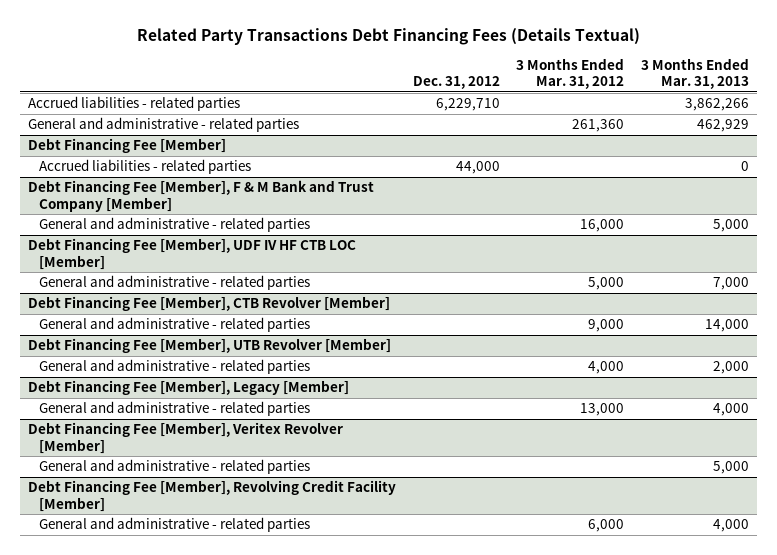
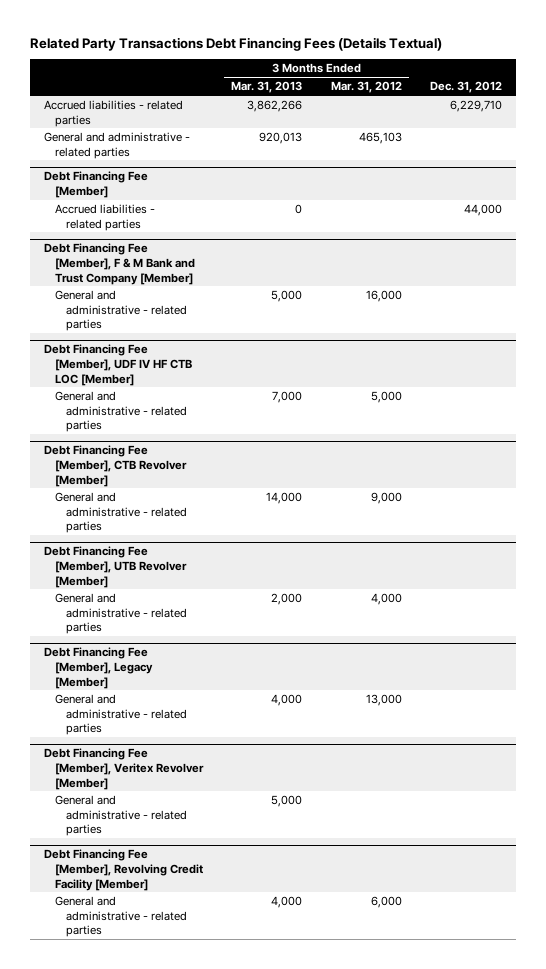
[572,119,625,133] 261,360 -> [358,132,402,145] 465,103
[696,119,749,133] 462,929 -> [259,132,303,145] 920,013

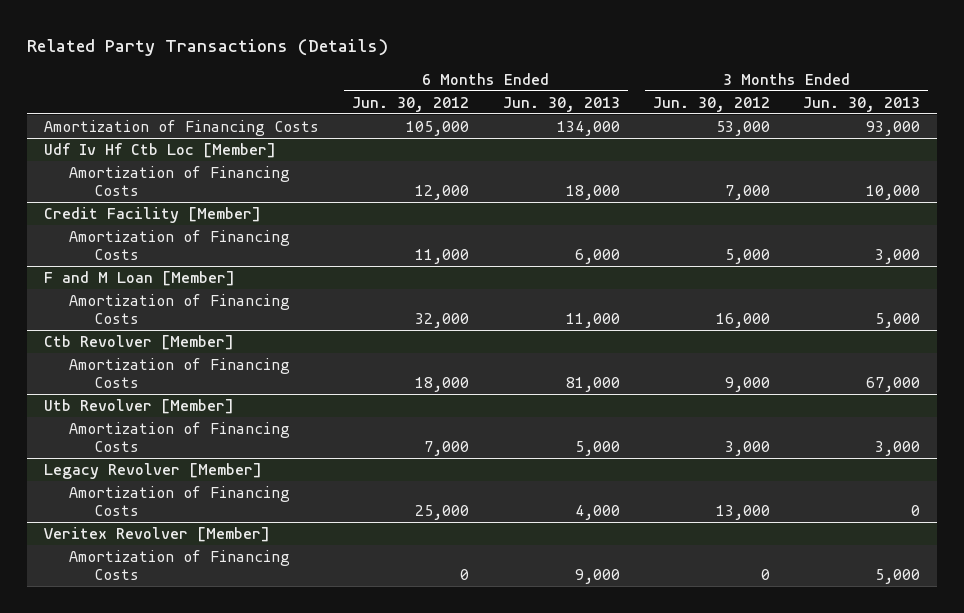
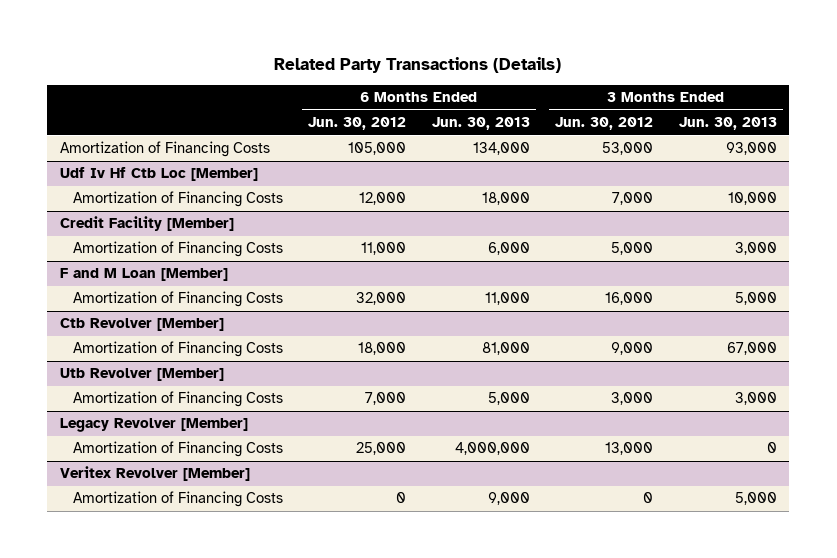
[574,505,620,521] 4,000 -> [454,442,530,456] 4,000,000

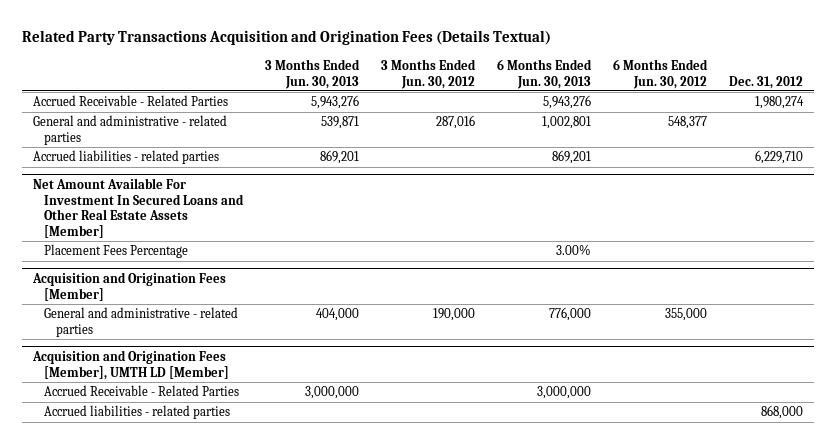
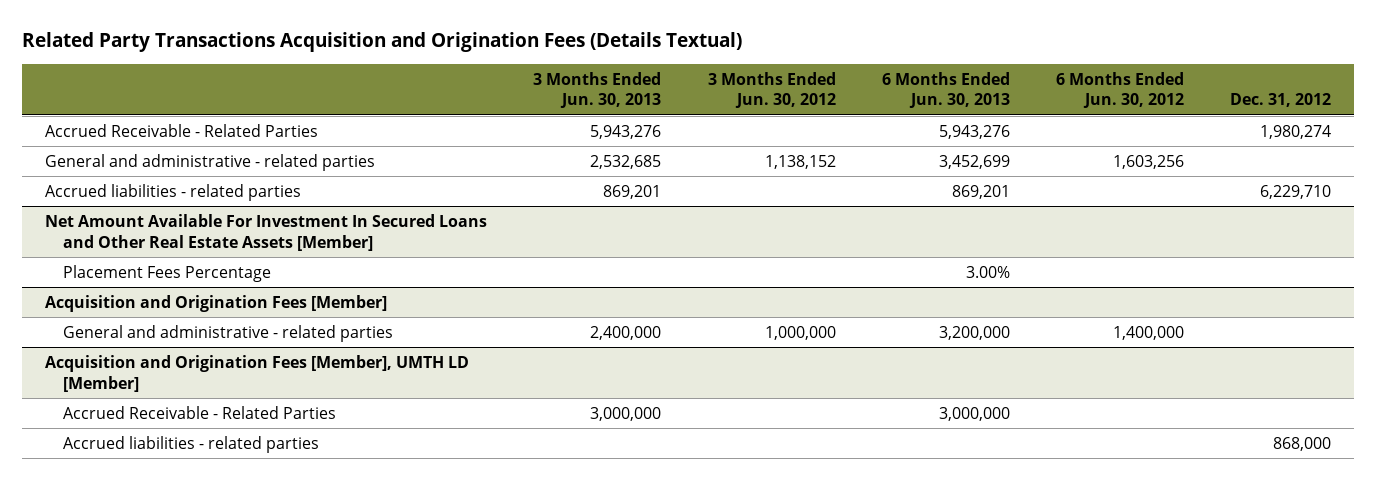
[321,116,360,130] 539,871 -> [590,154,662,169] 2,532,685
[436,115,476,130] 287,016 -> [764,154,836,169] 1,138,152
[541,116,591,130] 1,002,801 -> [938,154,1010,169] 3,452,699
[667,116,707,130] 548,377 -> [1112,154,1184,169] 1,603,256
[316,308,360,322] 404,000 -> [590,325,662,340] 2,400,000
[433,308,476,322] 190,000 -> [764,325,836,340] 1,000,000
[548,307,591,322] 776,000 -> [938,325,1010,340] 3,200,000
[664,308,707,322] 355,000 -> [1112,325,1184,340] 1,400,000

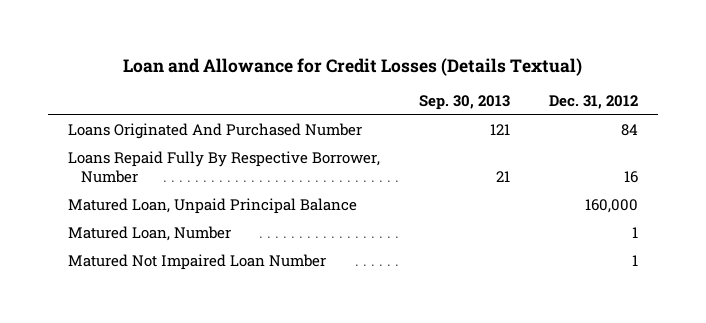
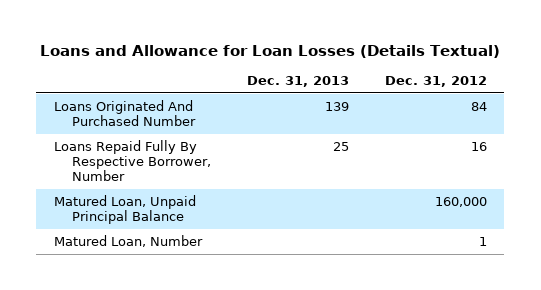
[123,57,583,76] Loan and Allowance for Credit Losses (Details Textual) -> [40,44,501,58] Loans and Allowance for Loan Losses (Details Textual)
[419,95,511,111] Sep. 30, 2013 -> none
none -> [246,75,349,87] Dec. 31, 2013
[67,254,326,271] Matured Not Impaired Loan Number -> none

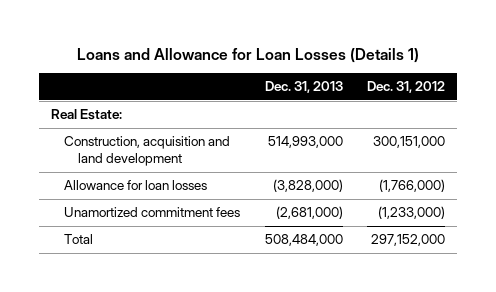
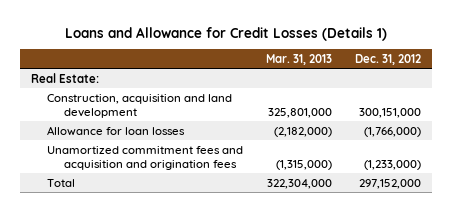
[76,47,419,63] Loans and Allowance for Loan Losses (Details 1) -> [65,26,388,41] Loans and Allowance for Credit Losses (Details 1)
[264,81,343,94] Dec. 31, 2013 -> none
none -> [266,53,333,65] Mar. 31, 2013
[64,207,241,218] Unamortized commitment fees -> [47,145,244,170] Unamortized commitment fees and acquisition and origination fees

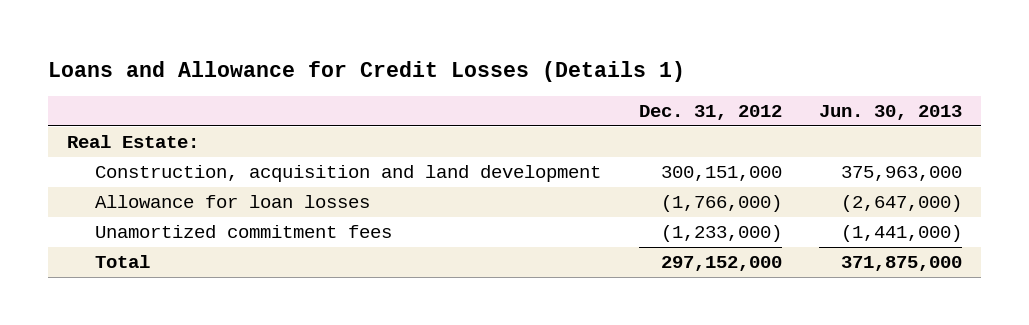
[266,53,333,65] Mar. 31, 2013 -> none
none -> [819,104,963,120] Jun. 30, 2013
[47,145,244,170] Unamortized commitment fees and acquisition and origination fees -> [95,225,393,239] Unamortized commitment fees

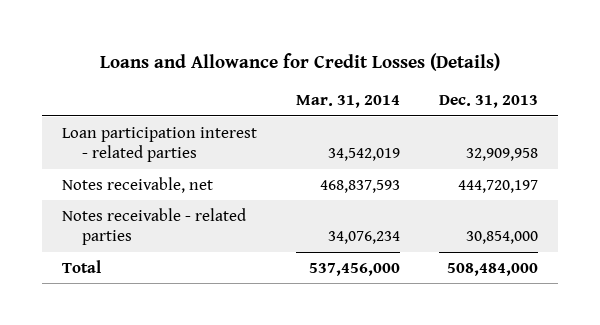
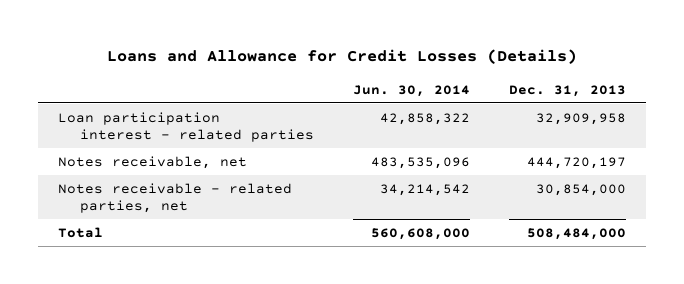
[295,95,400,109] Mar. 31, 2014 -> none
none -> [353,84,471,97] Jun. 30, 2014
[61,207,246,246] Notes receivable - related parties -> [57,182,292,213] Notes receivable - related parties, net

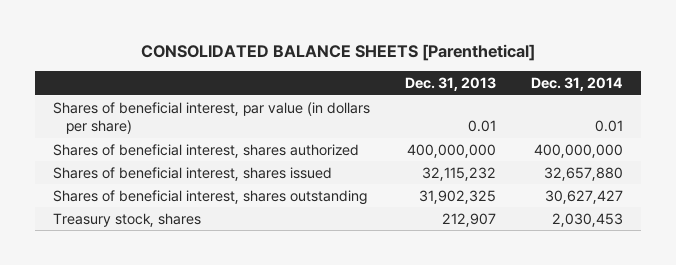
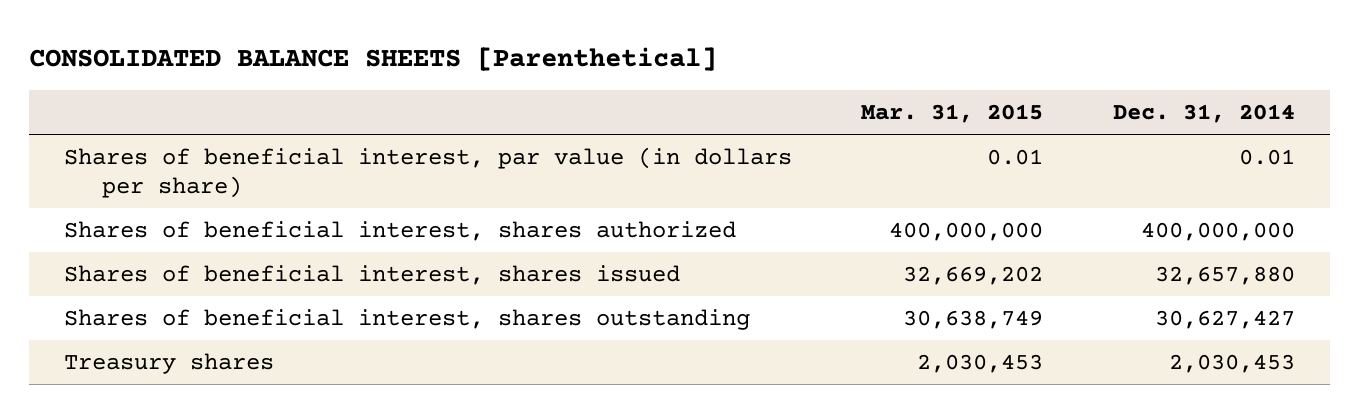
[404,77,496,92] Dec. 31, 2013 -> none
none -> [861,104,1044,124] Mar. 31, 2015
[52,212,201,227] Treasury stock, shares -> [63,353,274,375] Treasury shares

